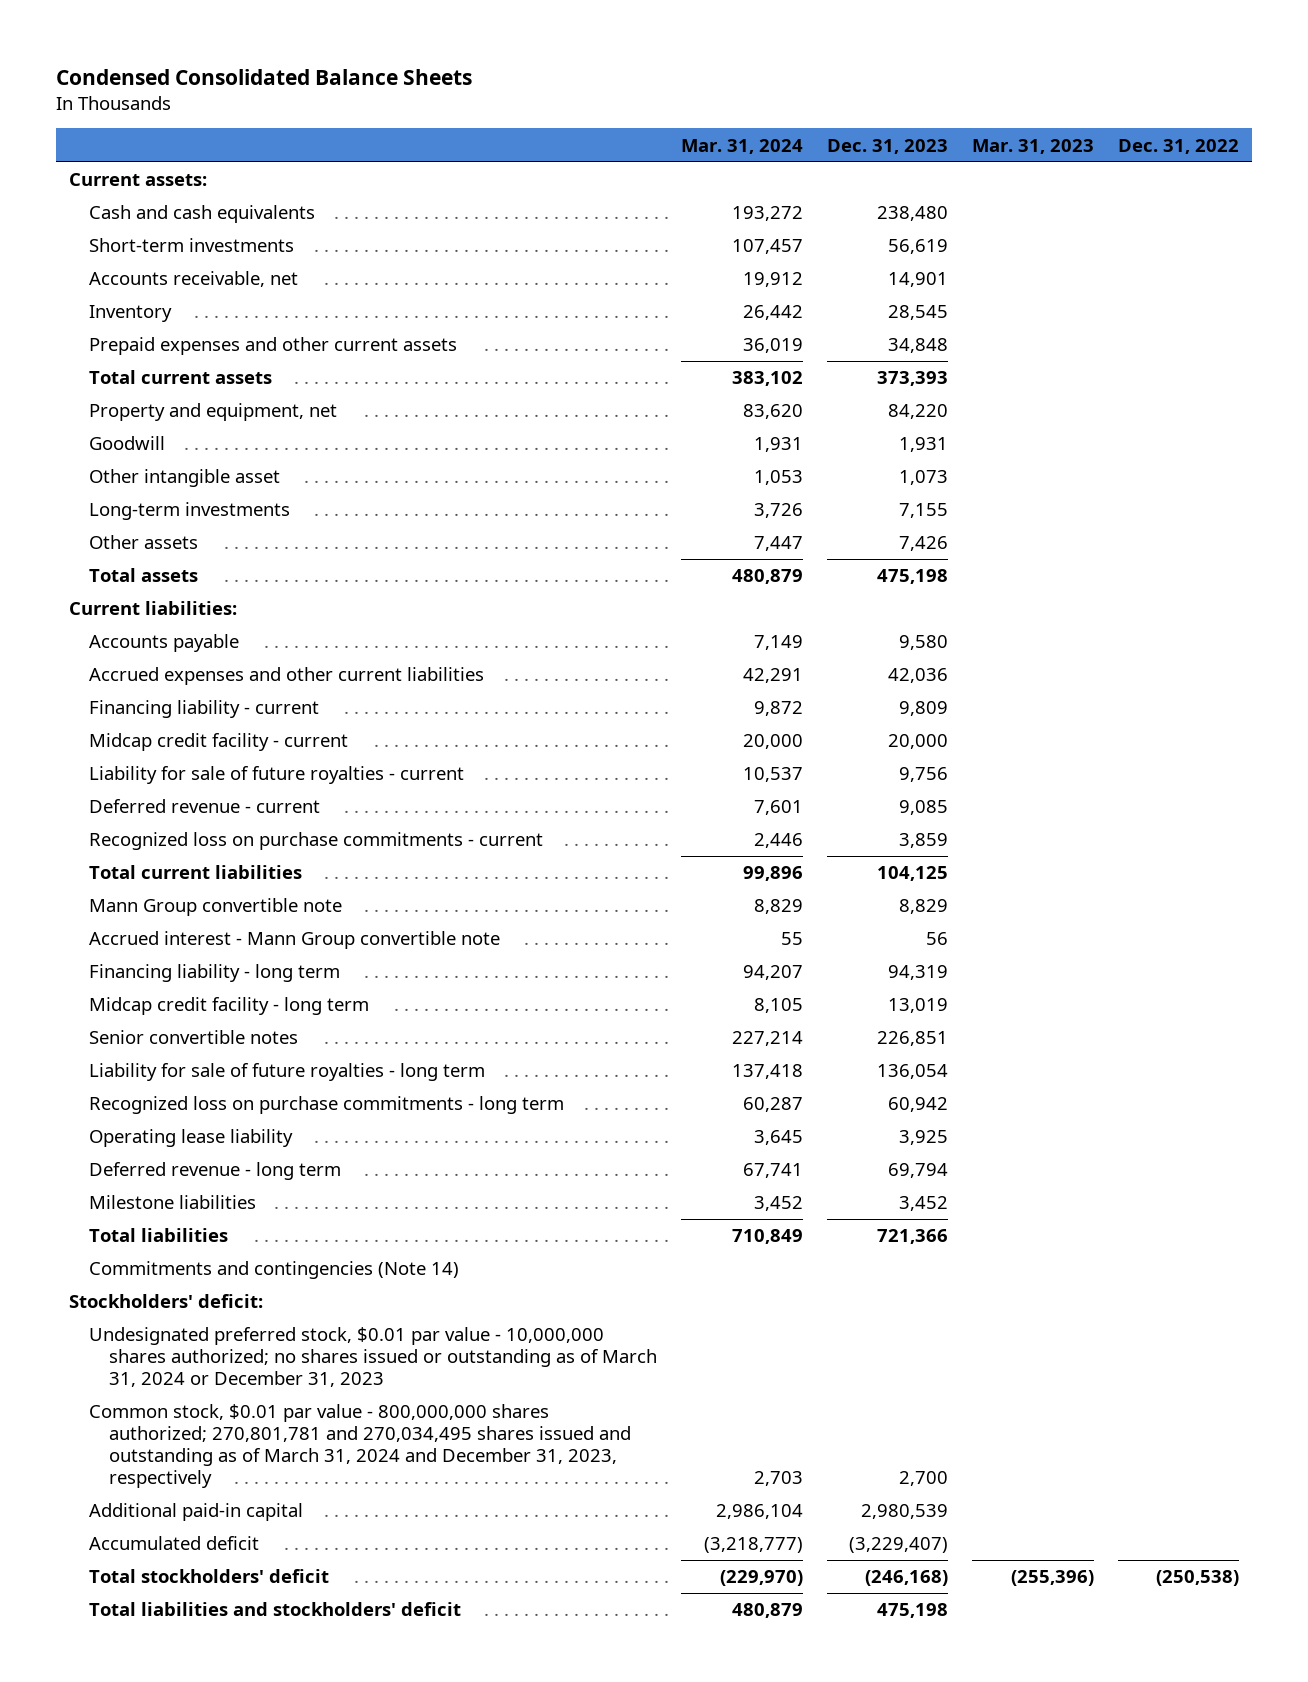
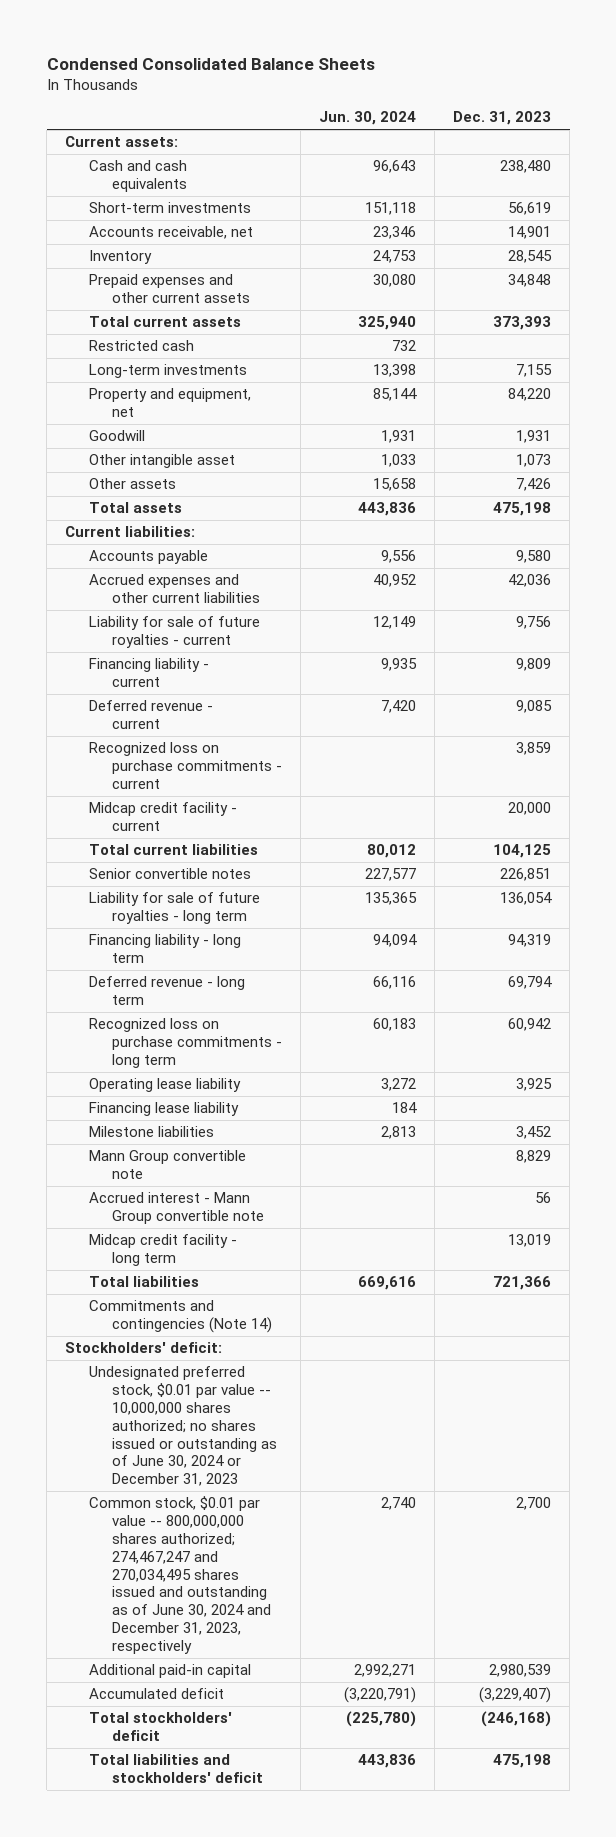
[680,138,803,154] Mar. 31, 2024 -> none
[972,138,1095,154] Mar. 31, 2023 -> none
[1118,138,1240,154] Dec. 31, 2022 -> none
none -> [318,111,416,126] Jun. 30, 2024
none -> [88,340,194,352] Restricted cash
[88,502,290,521] Long-term investments -> [88,364,247,379] Long-term investments
[88,700,319,719] Financing liability - current -> [88,658,209,688] Financing liability - current
[88,733,348,752] Midcap credit facility - current -> [88,802,237,832] Midcap credit facility - current
[88,964,340,983] Financing liability - long term -> [88,934,241,964] Financing liability - long term
[88,1162,341,1181] Deferred revenue - long term -> [88,976,245,1006] Deferred revenue - long term
none -> [88,1102,239,1117] Financing lease liability
[88,898,342,917] Mann Group convertible note -> [88,1150,246,1180] Mann Group convertible note
[88,931,500,950] Accrued interest - Mann Group convertible note -> [88,1192,264,1225] Accrued interest - Mann Group convertible note
[88,997,369,1016] Midcap credit facility - long term -> [88,1234,237,1267] Midcap credit facility - long term
[88,1327,657,1388] Undesignated preferred stock, $0.01 par value - 10,000,000 shares authorized; no shares issued or outstanding as of March 31, 2024 or December 31, 2023 -> [88,1366,277,1487] Undesignated preferred stock, $0.01 par value -- 10,000,000 shares authorized; no shares issued or outstanding as of June 30, 2024 or December 31, 2023
[88,1404,631,1488] Common stock, $0.01 par value - 800,000,000 shares authorized; 270,801,781 and 270,034,495 shares issued and outstanding as of March 31, 2024 and December 31, 2023, respectively -> [88,1496,271,1654] Common stock, $0.01 par value -- 800,000,000 shares authorized; 274,467,247 and 270,034,495 shares issued and outstanding as of June 30, 2024 and December 31, 2023, respectively

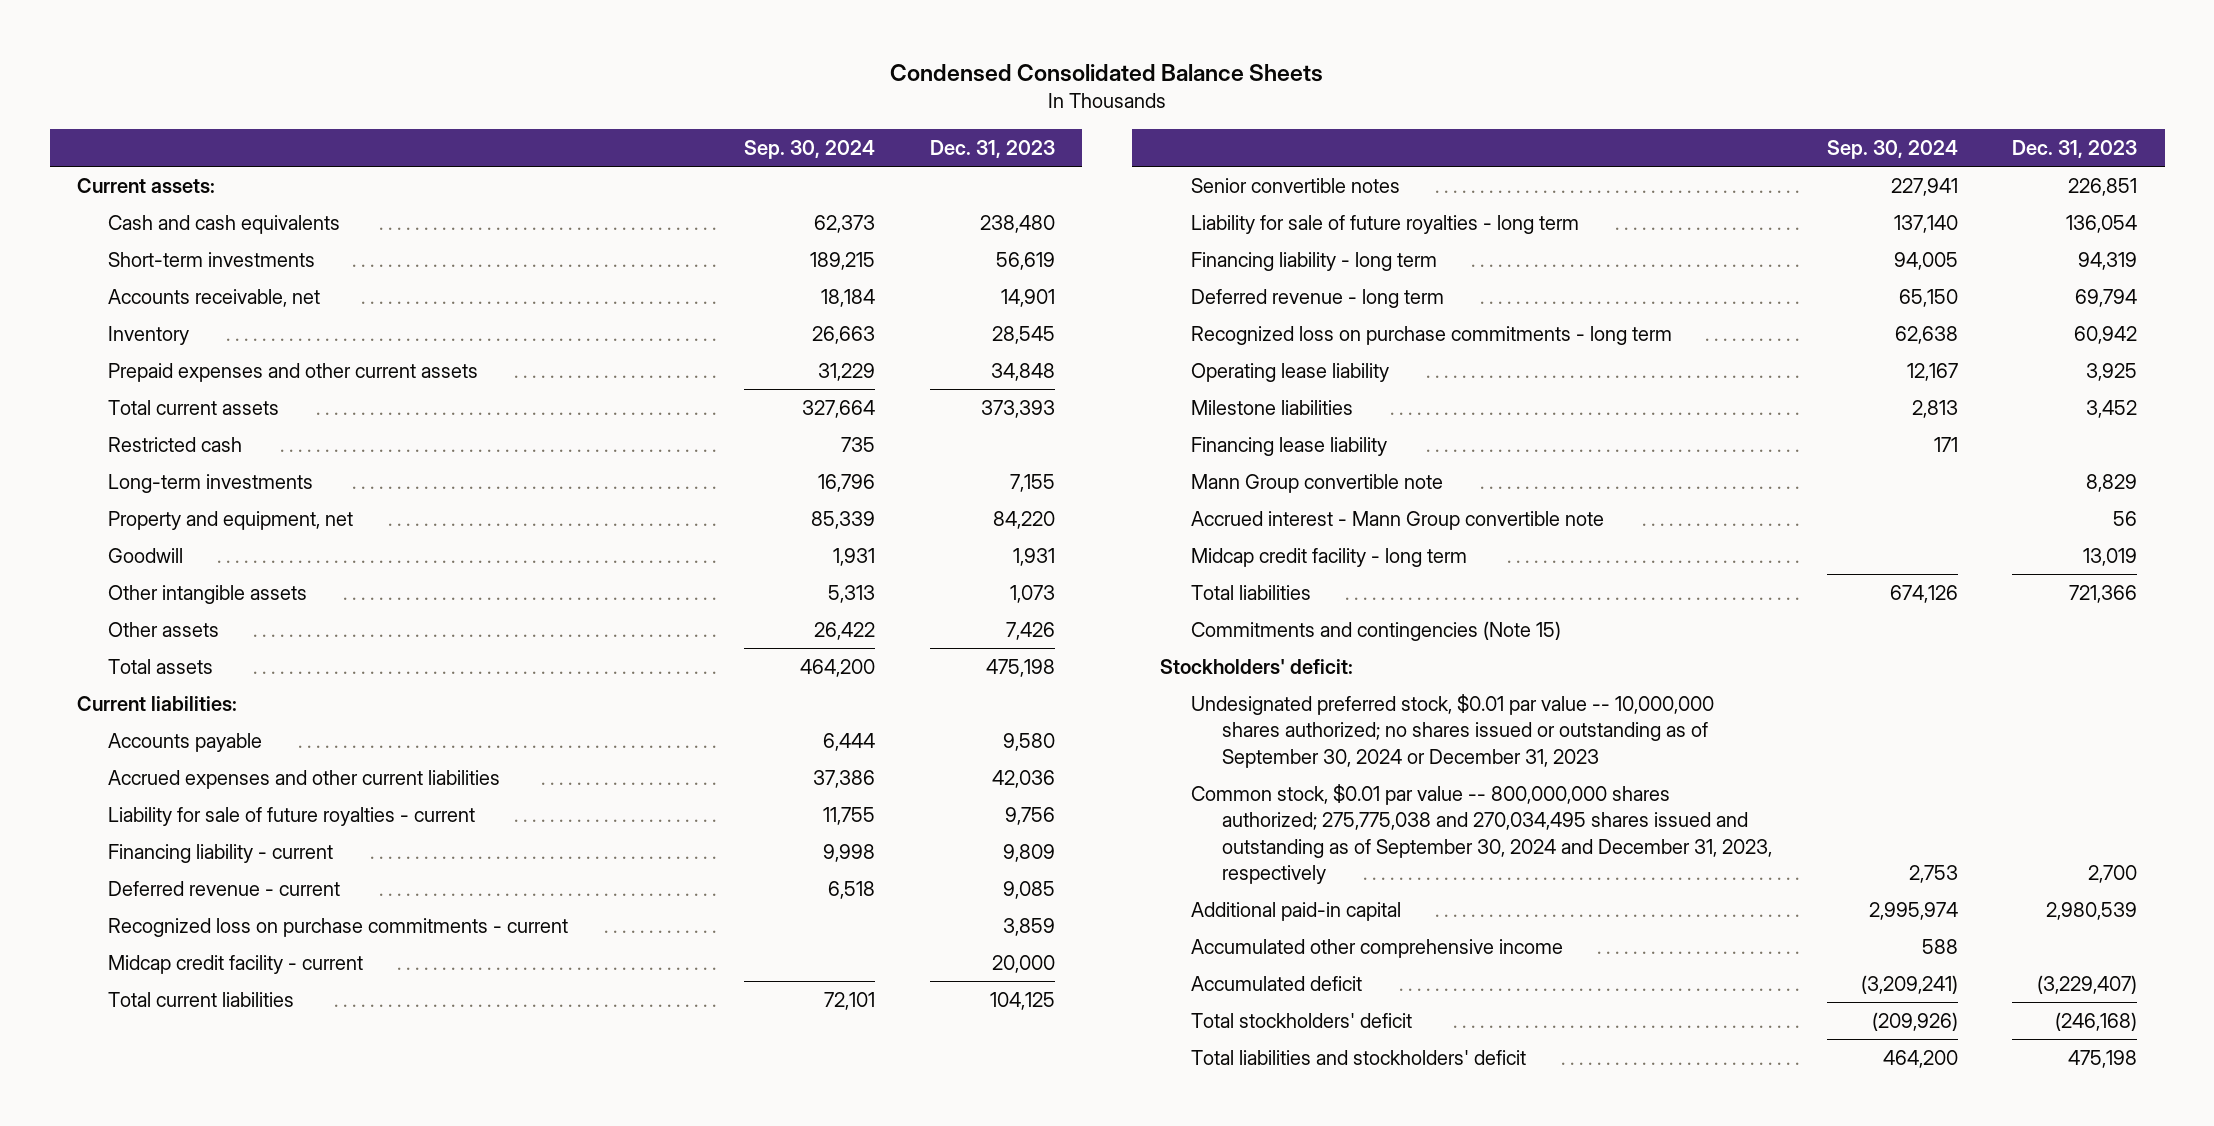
[318,111,416,126] Jun. 30, 2024 -> none
none -> [743,139,875,159] Sep. 30, 2024
[88,454,235,469] Other intangible asset -> [108,585,308,605] Other intangible assets
[88,1102,239,1117] Financing lease liability -> [1190,437,1387,457] Financing lease liability
[88,1300,272,1334] Commitments and contingencies (Note 14) -> [1190,621,1561,642] Commitments and contingencies (Note 15)
[88,1366,277,1487] Undesignated preferred stock, $0.01 par value -- 10,000,000 shares authorized; no shares issued or outstanding as of June 30, 2024 or December 31, 2023 -> [1190,694,1714,768] Undesignated preferred stock, $0.01 par value -- 10,000,000 shares authorized; no shares issued or outstanding as of September 30, 2024 or December 31, 2023
[88,1496,271,1654] Common stock, $0.01 par value -- 800,000,000 shares authorized; 274,467,247 and 270,034,495 shares issued and outstanding as of June 30, 2024 and December 31, 2023, respectively -> [1190,784,1772,884] Common stock, $0.01 par value -- 800,000,000 shares authorized; 275,775,038 and 270,034,495 shares issued and outstanding as of September 30, 2024 and December 31, 2023, respectively
none -> [1190,939,1563,959] Accumulated other comprehensive income

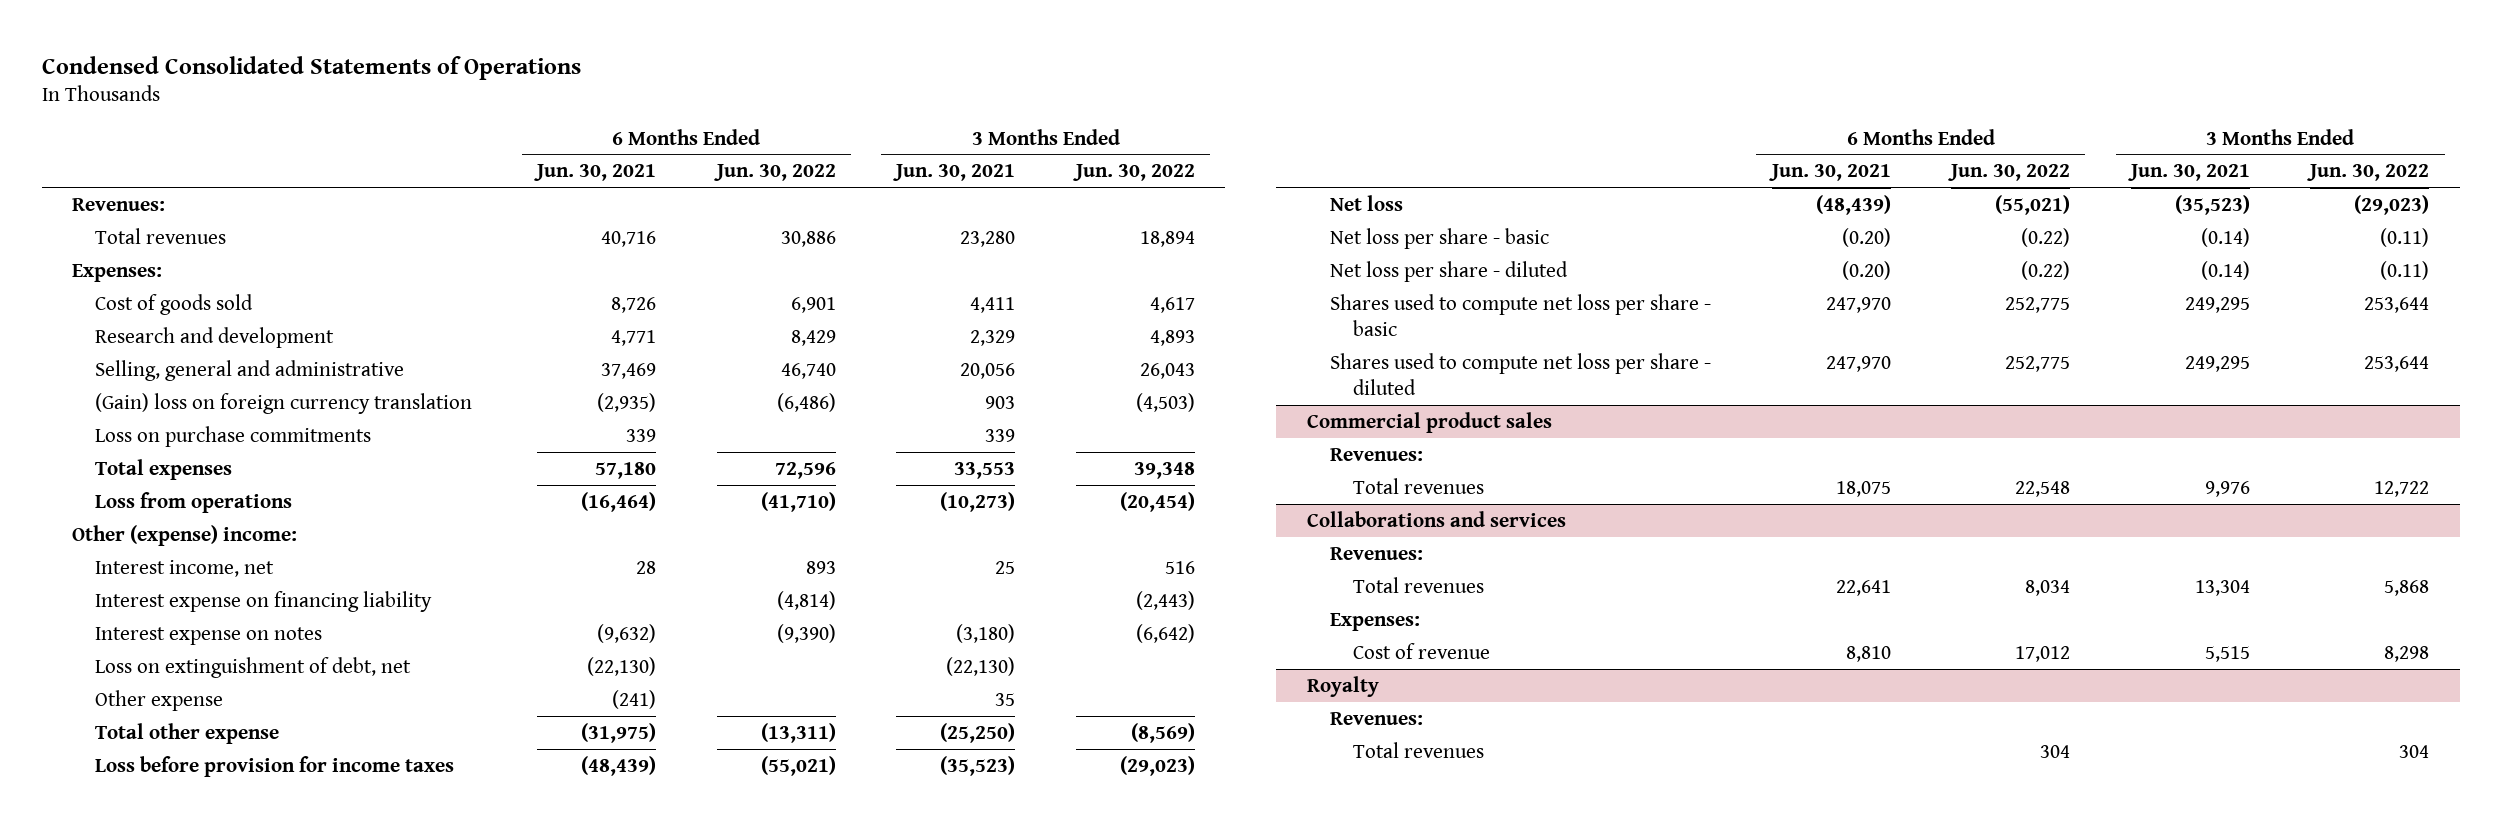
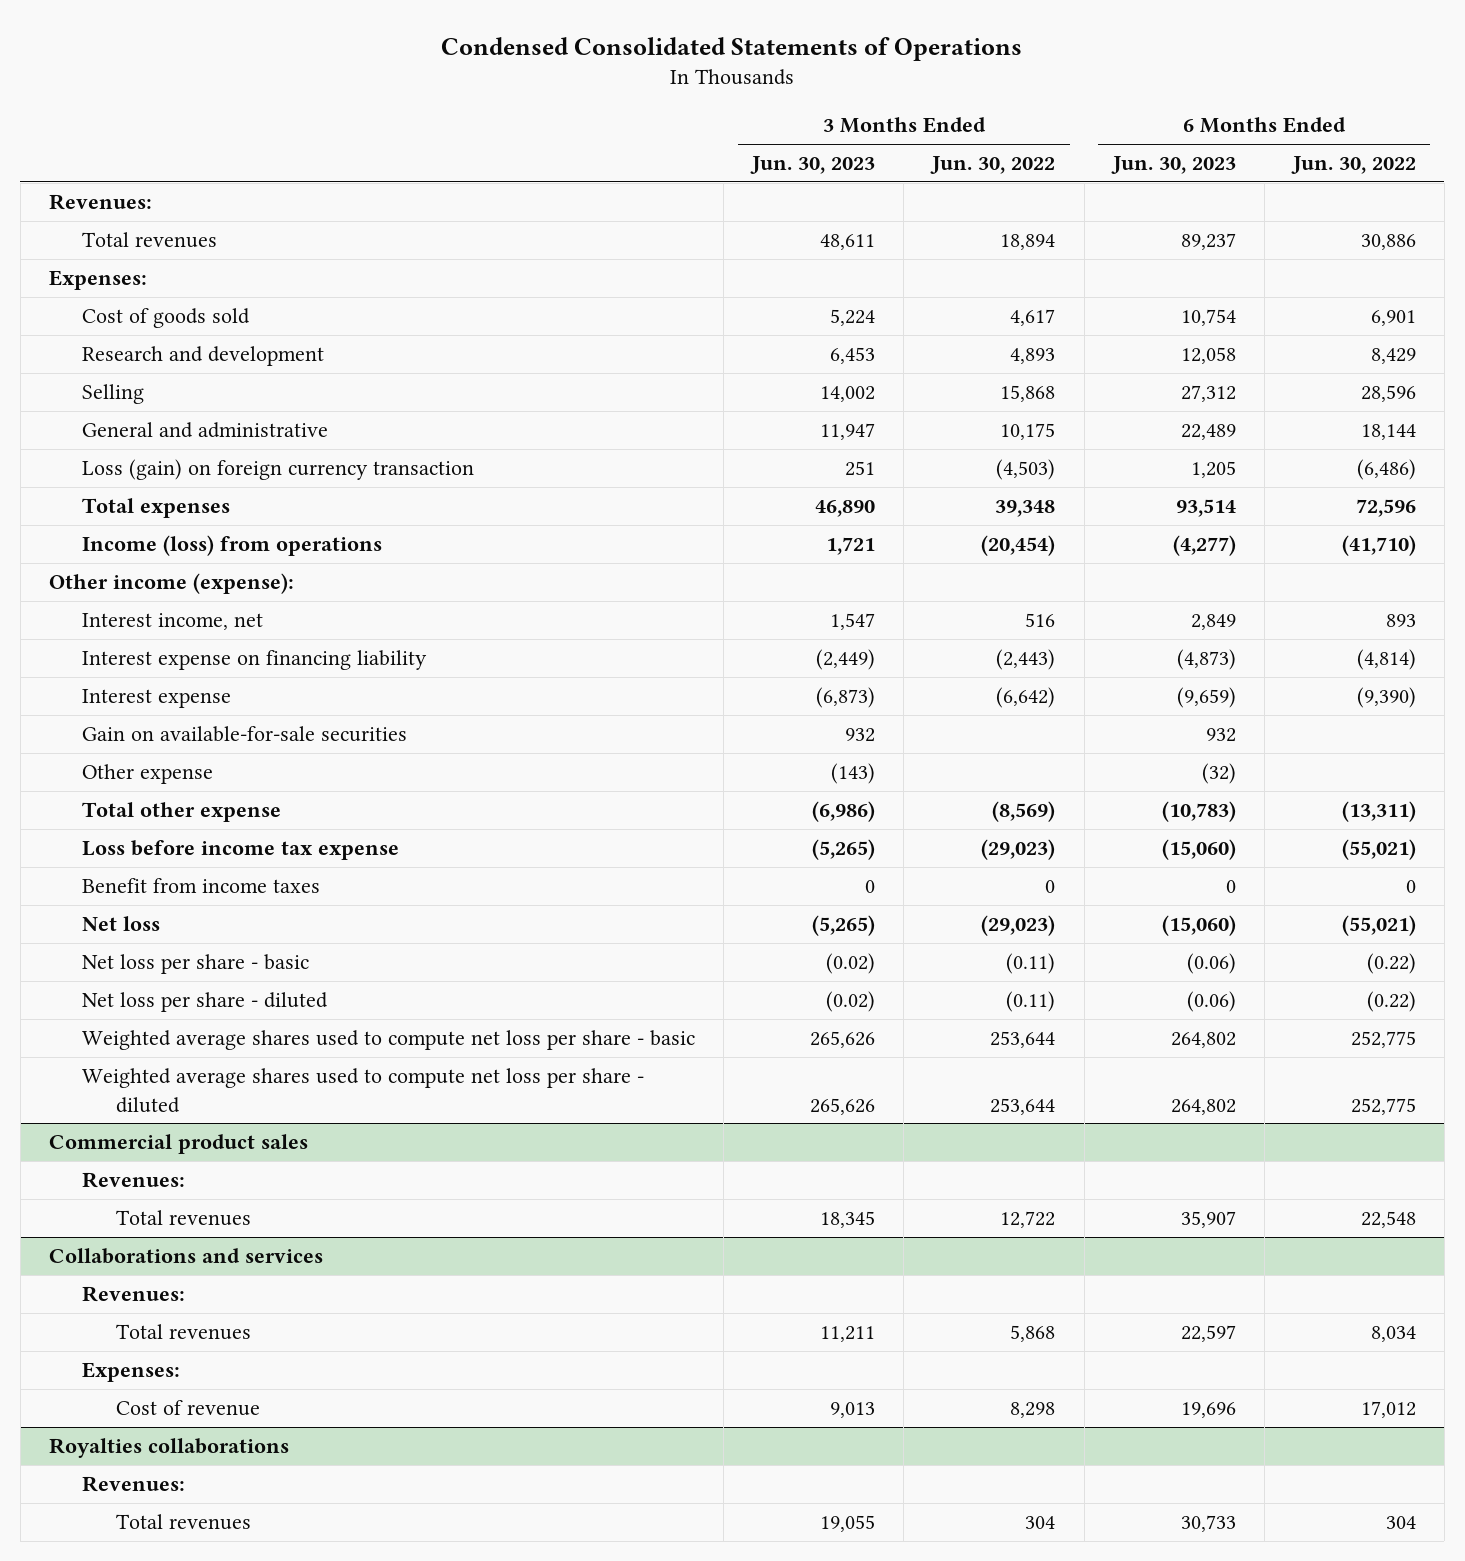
[533,164,656,182] Jun. 30, 2021 -> none
[893,164,1016,182] Jun. 30, 2021 -> none
none -> [750,156,876,175] Jun. 30, 2023
none -> [1110,156,1236,175] Jun. 30, 2023
[95,425,372,447] Loss on purchase commitments -> none
none -> [82,384,145,405] Selling
[95,359,405,381] Selling, general and administrative -> [82,422,329,439] General and administrative
[780,362,836,379] 46,740 -> [1360,424,1416,441] 18,144
[1139,362,1195,379] 26,043 -> [1000,423,1056,441] 10,175
[95,392,473,414] (Gain) loss on foreign currency translation -> [82,459,475,481] Loss (gain) on foreign currency transaction
[95,491,293,513] Loss from operations -> [82,535,383,557] Income (loss) from operations
[72,524,298,546] Other (expense) income: -> [49,573,295,595] Other income (expense):
[95,656,412,678] Loss on extinguishment of debt, net -> none
[95,626,323,645] Interest expense on notes -> [82,689,232,709] Interest expense
none -> [82,726,408,743] Gain on available-for-sale securities
[95,755,455,777] Loss before provision for income taxes -> [82,840,400,861] Loss before income tax expense
none -> [82,878,321,894] Benefit from income taxes
[1329,293,1711,337] Shares used to compute net loss per share - basic -> [82,1030,696,1051] Weighted average shares used to compute net loss per share - basic
[1329,352,1711,396] Shares used to compute net loss per share - diluted -> [82,1068,645,1113] Weighted average shares used to compute net loss per share - diluted
[1306,675,1379,697] Royalty -> [49,1438,290,1459] Royalties collaborations

